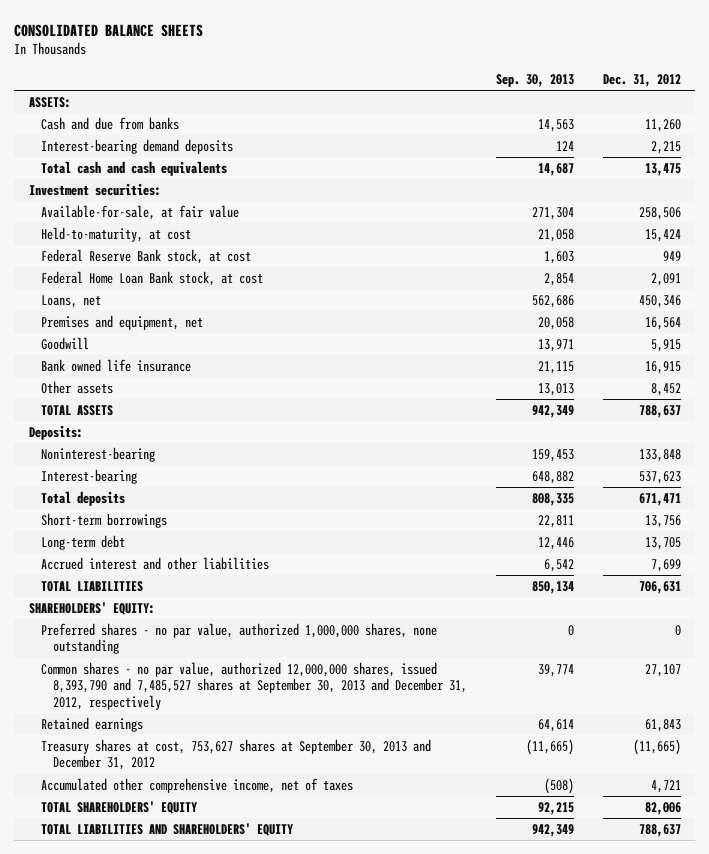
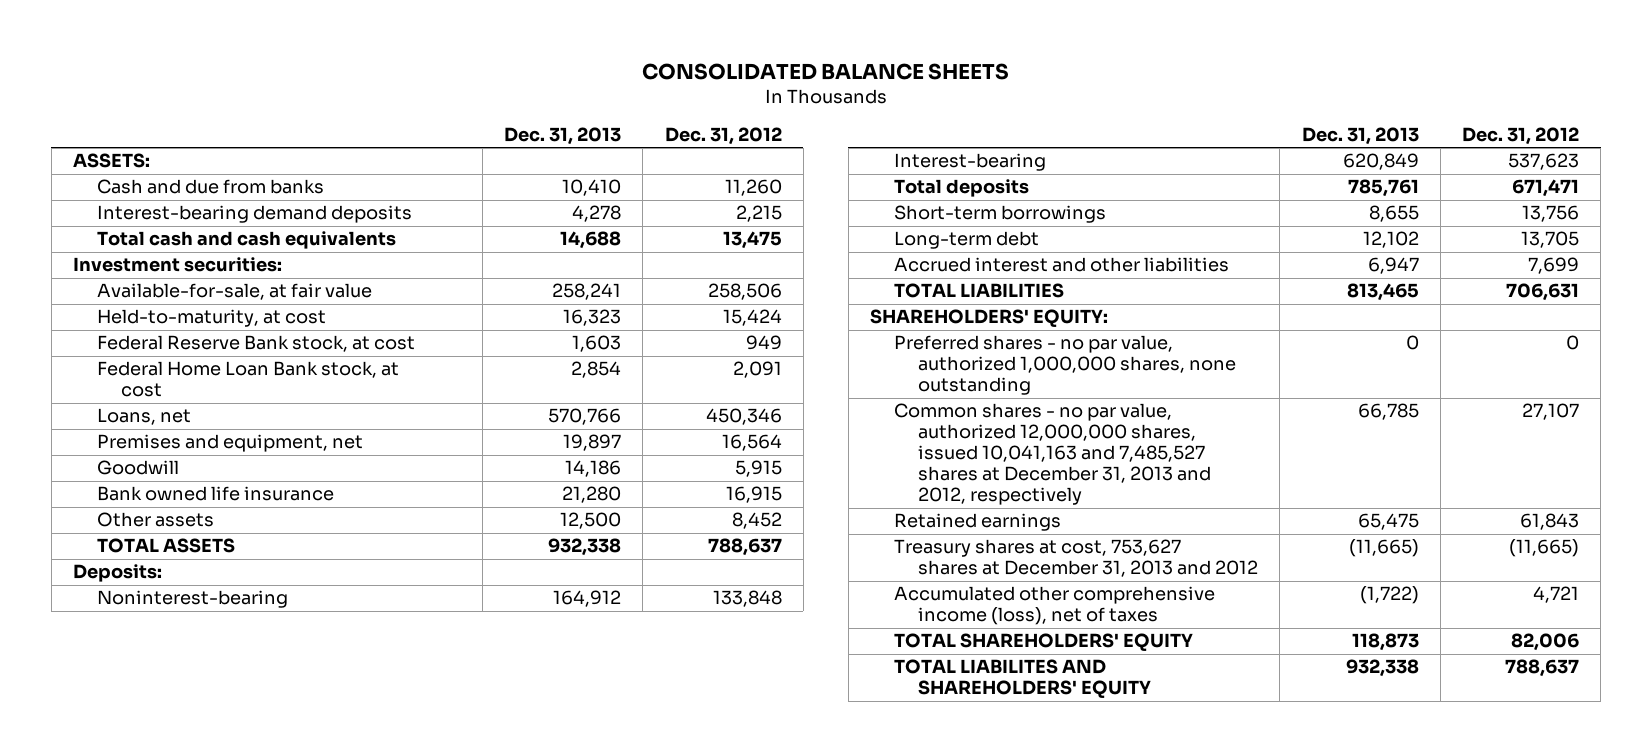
[495,74,574,88] Sep. 30, 2013 -> none
none -> [504,126,622,145] Dec. 31, 2013
[40,661,467,711] Common shares - no par value, authorized 12,000,000 shares, issued 8,393,790 and 7,485,527 shares at September 30, 2013 and December 31, 2012, respectively -> [894,403,1212,506] Common shares - no par value, authorized 12,000,000 shares, issued 10,041,163 and 7,485,527 shares at December 31, 2013 and 2012, respectively
[40,738,431,771] Treasury shares at cost, 753,627 shares at September 30, 2013 and December 31, 2012 -> [894,539,1259,578] Treasury shares at cost, 753,627 shares at December 31, 2013 and 2012
[40,777,353,793] Accumulated other comprehensive income, net of taxes -> [894,586,1216,626] Accumulated other comprehensive income (loss), net of taxes
[40,822,293,836] TOTAL LIABILITIES AND SHAREHOLDERS' EQUITY -> [894,659,1152,699] TOTAL LIABILITES AND SHAREHOLDERS' EQUITY

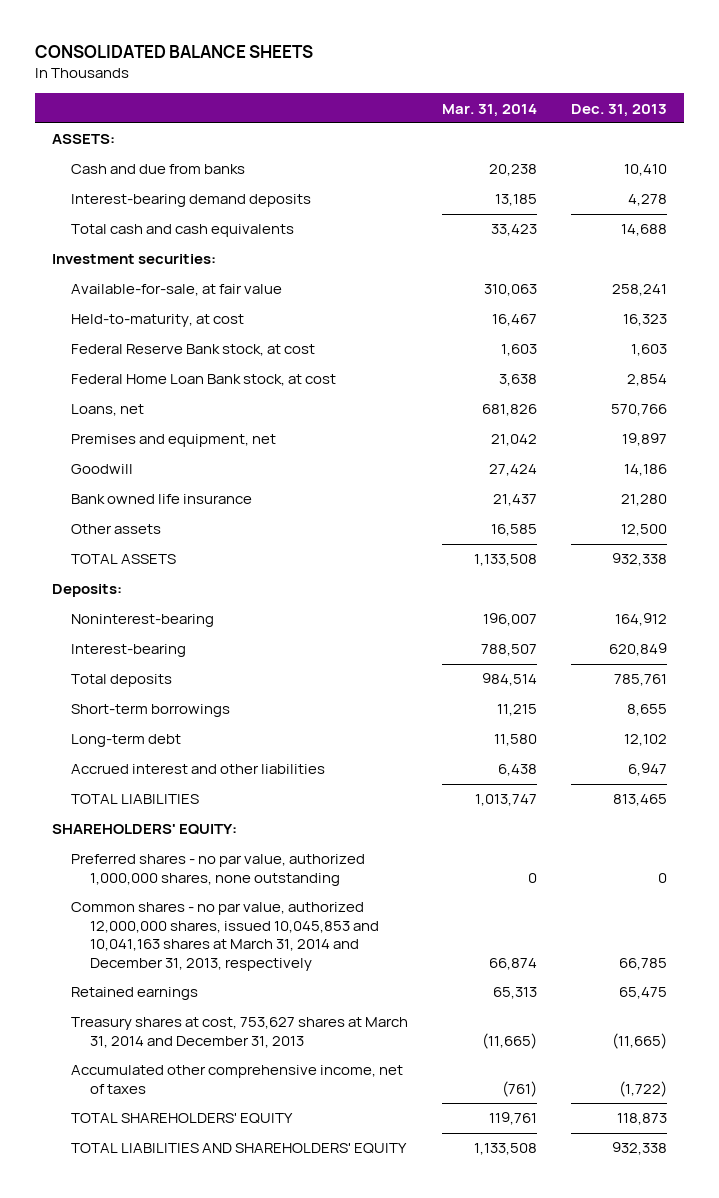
[664,126,782,145] Dec. 31, 2012 -> none
none -> [441,103,537,117] Mar. 31, 2014
[894,403,1212,506] Common shares - no par value, authorized 12,000,000 shares, issued 10,041,163 and 7,485,527 shares at December 31, 2013 and 2012, respectively -> [70,902,379,971] Common shares - no par value, authorized 12,000,000 shares, issued 10,045,853 and 10,041,163 shares at March 31, 2014 and December 31, 2013, respectively
[894,539,1259,578] Treasury shares at cost, 753,627 shares at December 31, 2013 and 2012 -> [70,1017,408,1048] Treasury shares at cost, 753,627 shares at March 31, 2014 and December 31, 2013
[894,586,1216,626] Accumulated other comprehensive income (loss), net of taxes -> [70,1065,403,1094] Accumulated other comprehensive income, net of taxes
[894,659,1152,699] TOTAL LIABILITES AND SHAREHOLDERS' EQUITY -> [70,1143,407,1155] TOTAL LIABILITIES AND SHAREHOLDERS' EQUITY

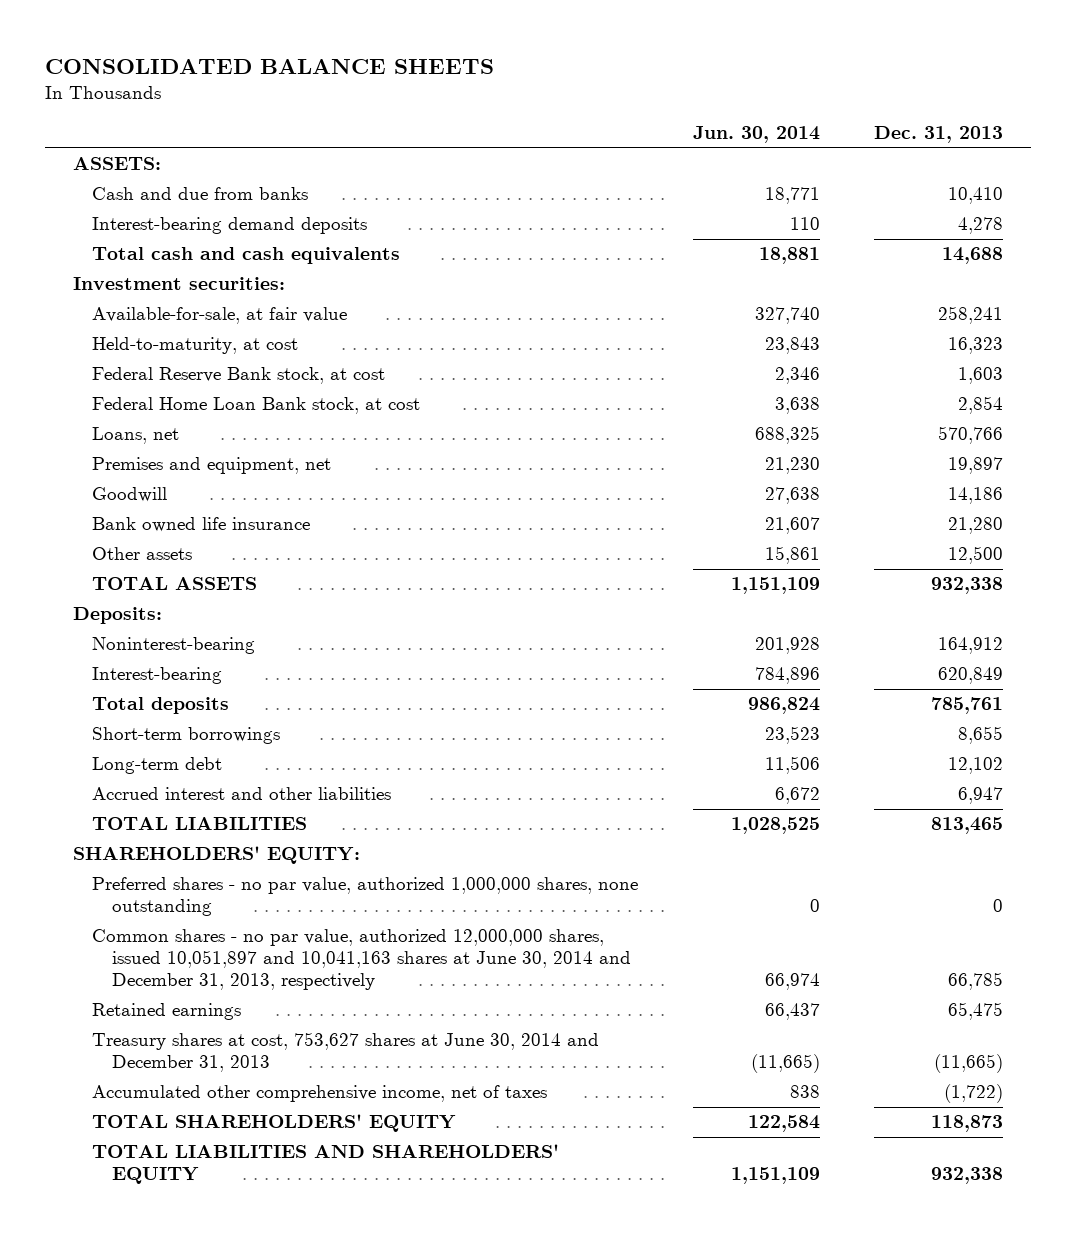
[441,103,537,117] Mar. 31, 2014 -> none
none -> [692,126,820,144] Jun. 30, 2014
[70,902,379,971] Common shares - no par value, authorized 12,000,000 shares, issued 10,045,853 and 10,041,163 shares at March 31, 2014 and December 31, 2013, respectively -> [92,929,631,991] Common shares - no par value, authorized 12,000,000 shares, issued 10,051,897 and 10,041,163 shares at June 30, 2014 and December 31, 2013, respectively
[70,1017,408,1048] Treasury shares at cost, 753,627 shares at March 31, 2014 and December 31, 2013 -> [92,1032,600,1073] Treasury shares at cost, 753,627 shares at June 30, 2014 and December 31, 2013

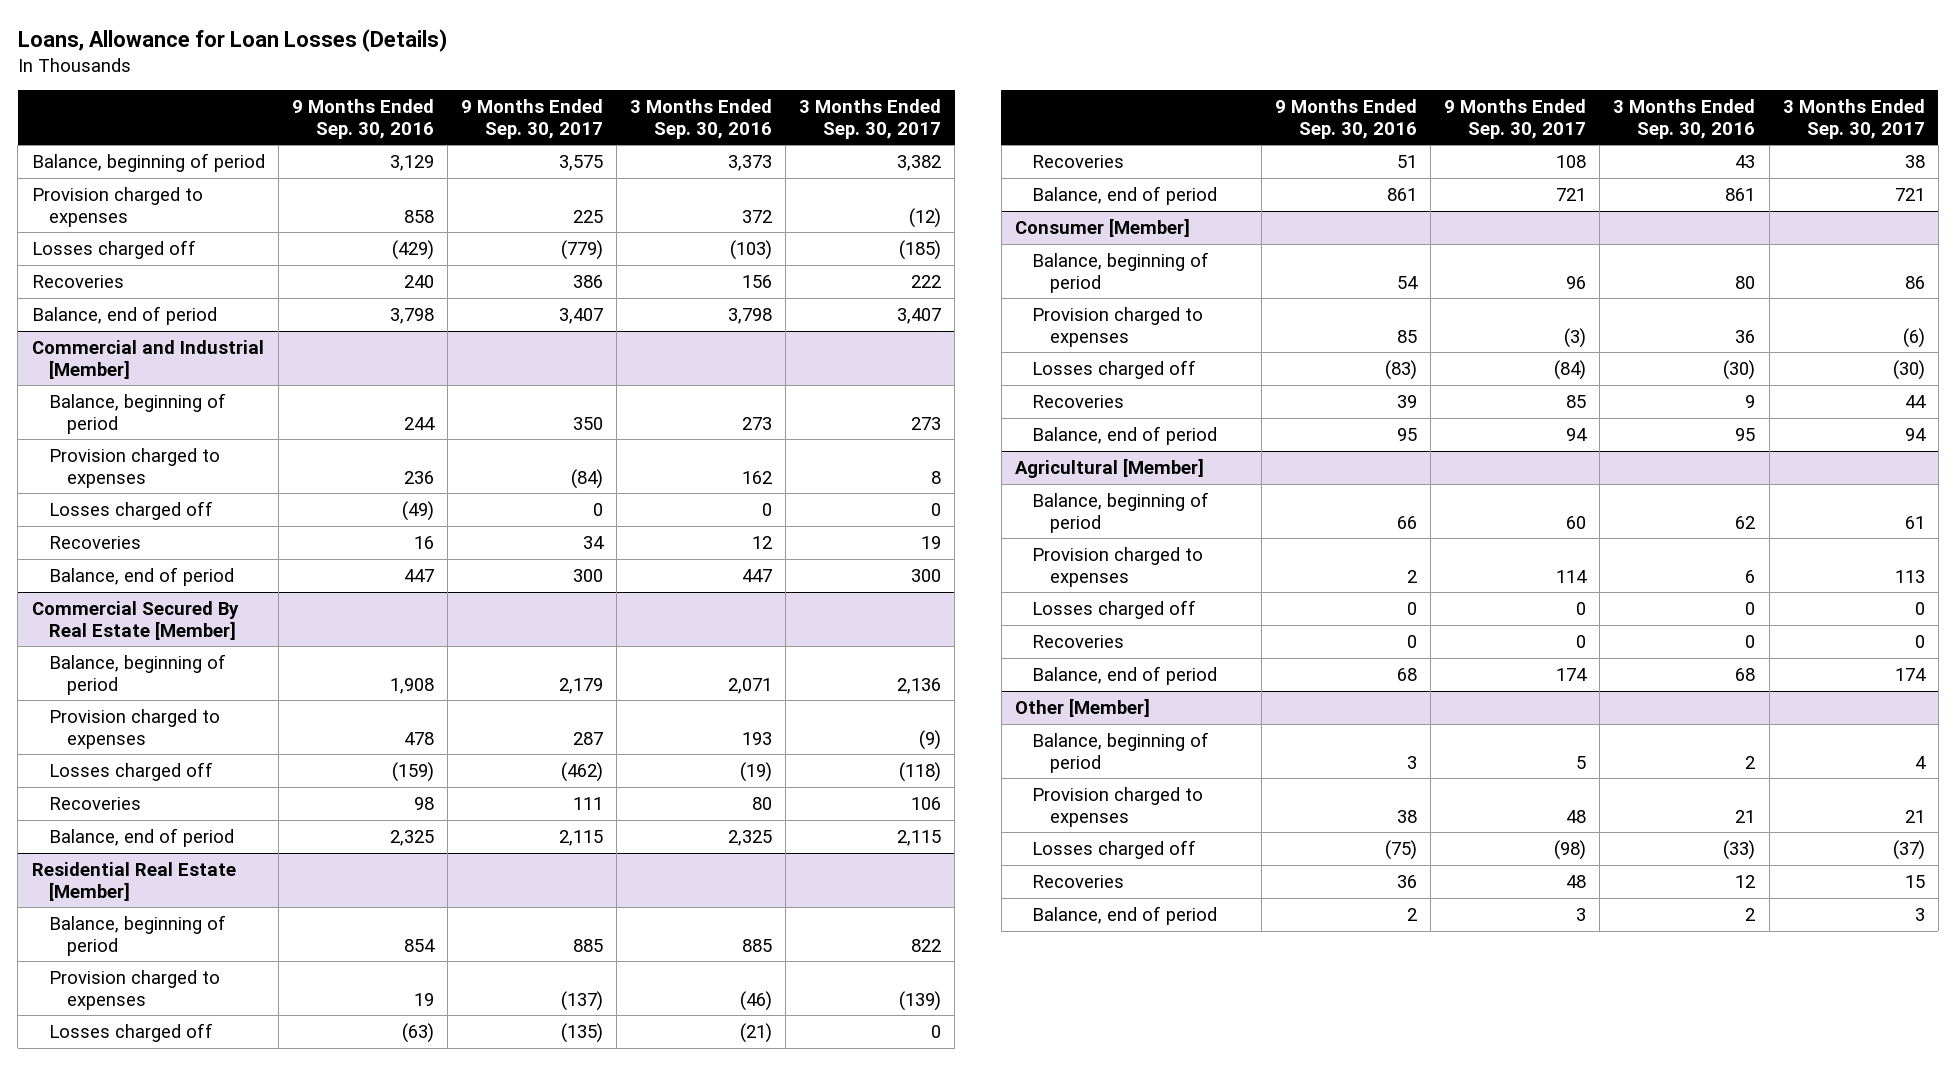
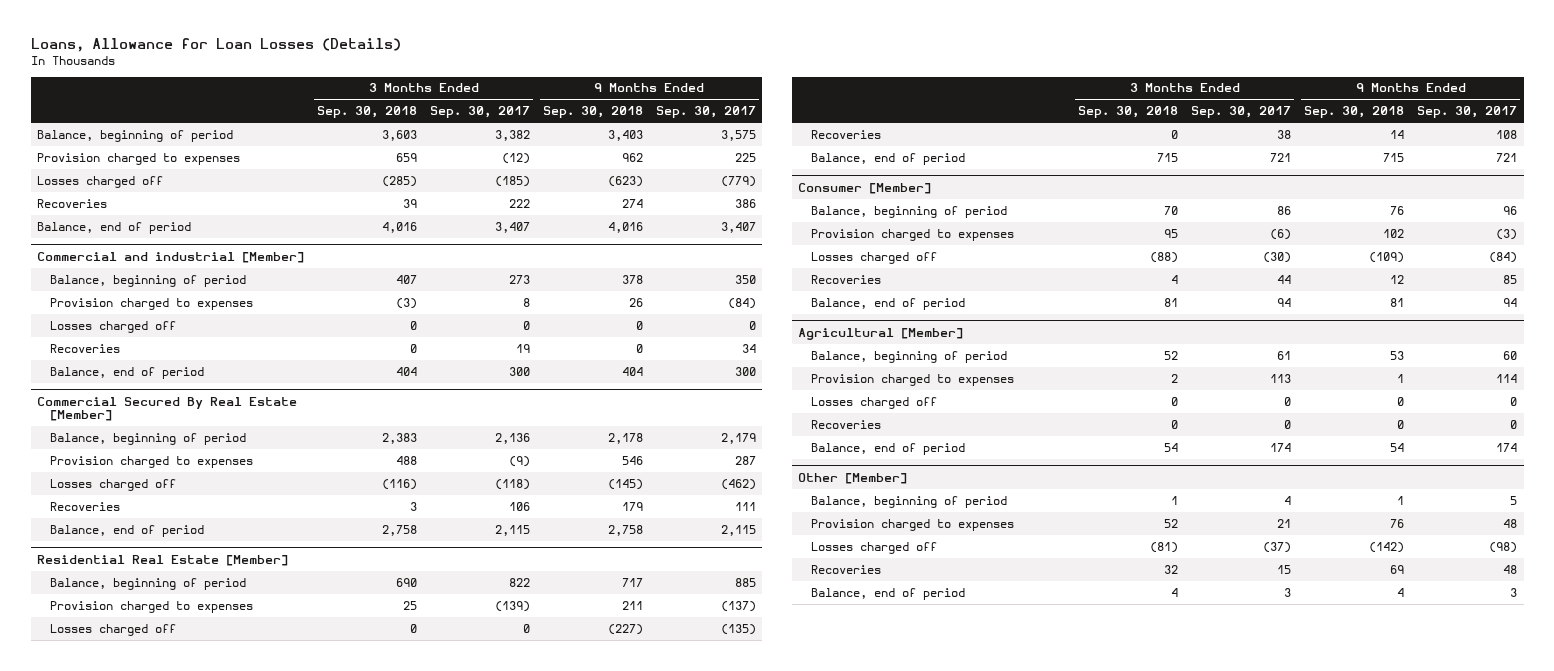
[291,99,434,139] 9 Months Ended Sep. 30, 2016 -> none
[630,99,773,139] 3 Months Ended Sep. 30, 2016 -> none
none -> [317,106,418,119] Sep. 30, 2018
none -> [542,106,643,119] Sep. 30, 2018
[31,339,264,379] Commercial and Industrial [Member] -> [37,251,305,263] Commercial and industrial [Member]

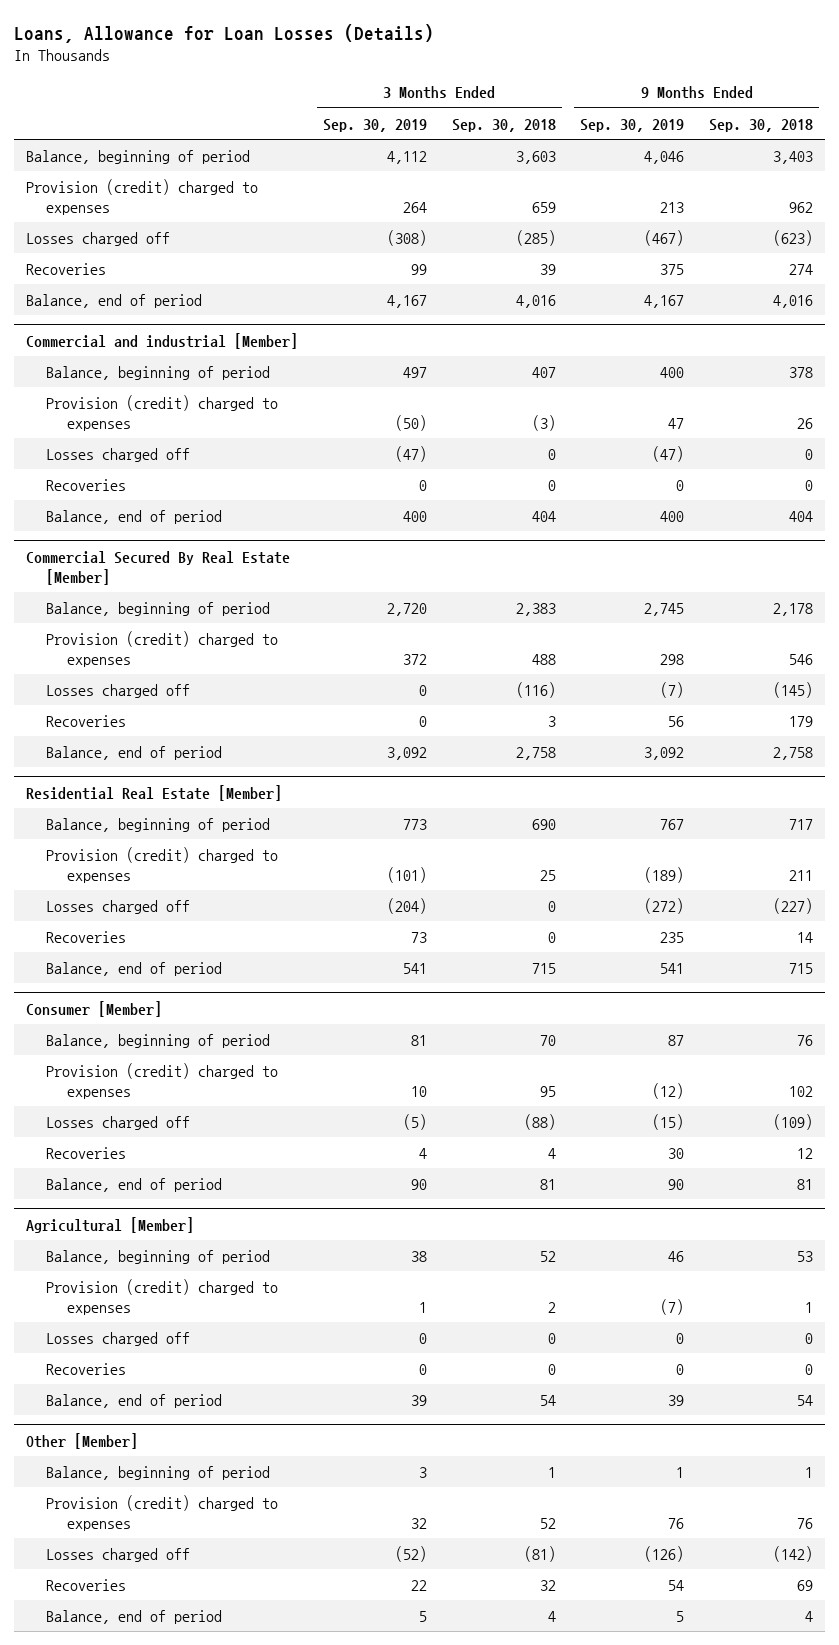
[430,106,531,119] Sep. 30, 2017 -> none
[655,106,756,119] Sep. 30, 2017 -> none
none -> [322,118,427,132] Sep. 30, 2019
none -> [580,118,685,132] Sep. 30, 2019
[37,152,241,165] Provision charged to expenses -> [26,178,259,215] Provision (credit) charged to expenses
[50,297,254,310] Provision charged to expenses -> [46,394,279,431] Provision (credit) charged to expenses
[50,455,254,468] Provision charged to expenses -> [46,630,279,667] Provision (credit) charged to expenses
[50,600,254,613] Provision charged to expenses -> [46,846,279,883] Provision (credit) charged to expenses
[811,228,1015,241] Provision charged to expenses -> [46,1062,279,1099] Provision (credit) charged to expenses
[811,373,1015,386] Provision charged to expenses -> [46,1278,279,1315] Provision (credit) charged to expenses
[811,518,1015,531] Provision charged to expenses -> [46,1494,279,1531] Provision (credit) charged to expenses

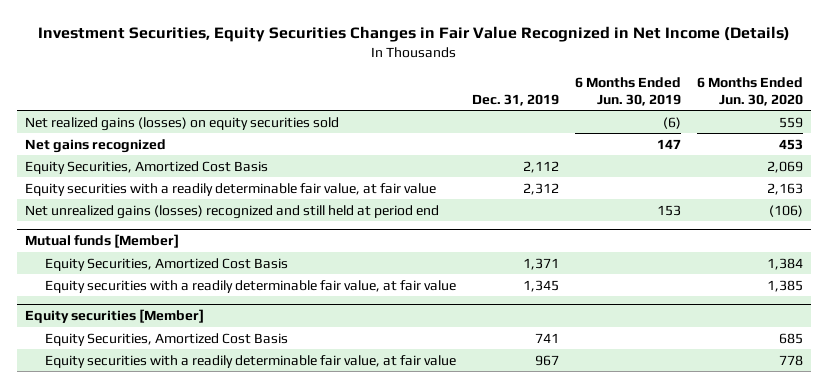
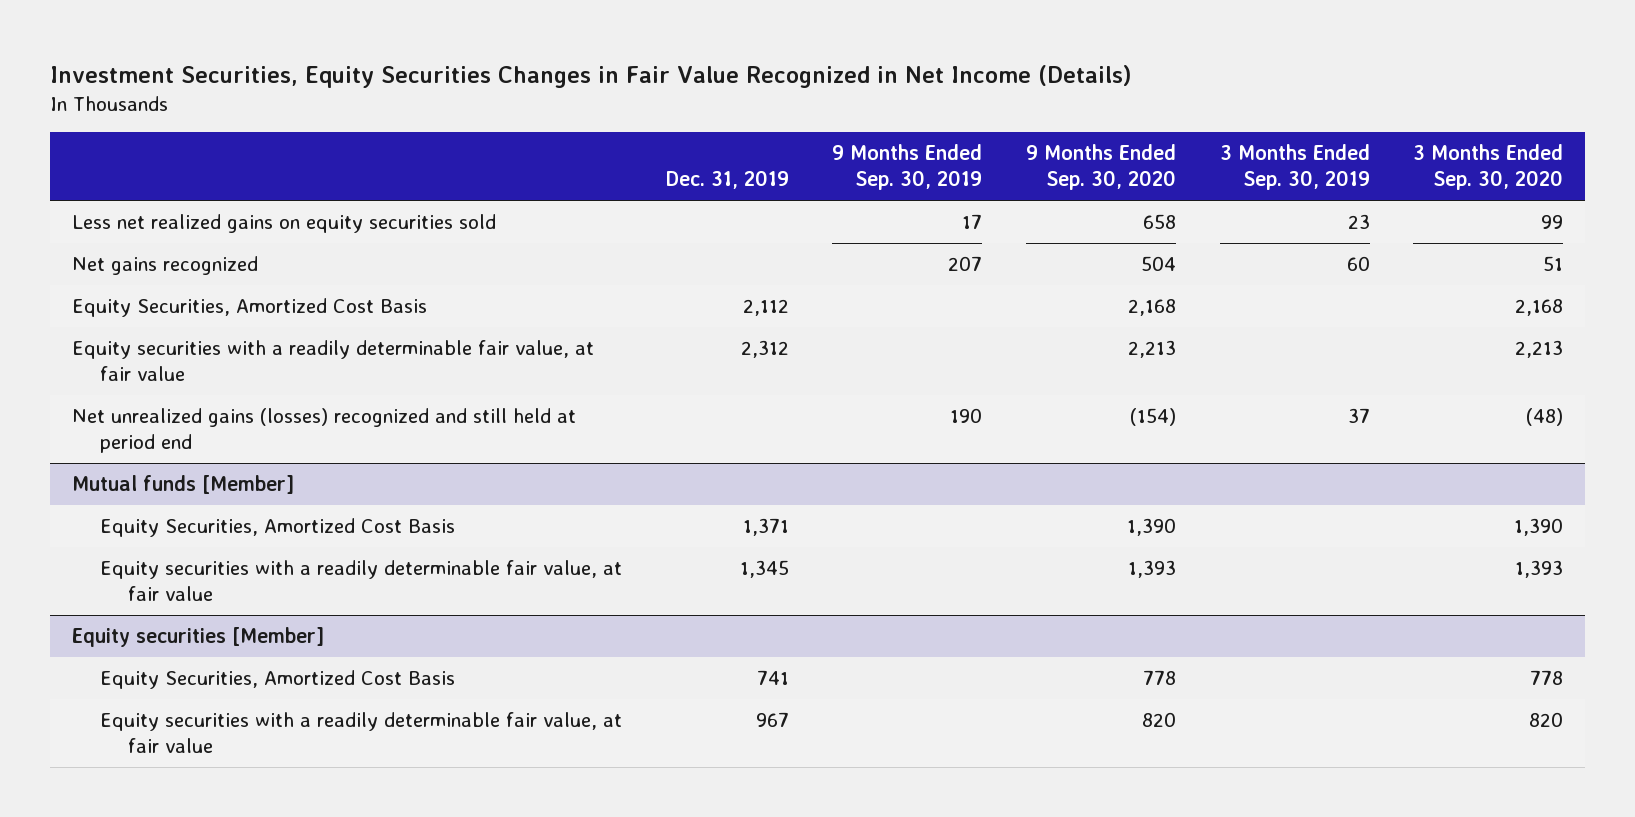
[575,76,682,106] 6 Months Ended Jun. 30, 2019 -> none
[697,76,804,106] 6 Months Ended Jun. 30, 2020 -> none
none -> [832,144,983,191] 9 Months Ended Sep. 30, 2019
none -> [1026,144,1177,191] 9 Months Ended Sep. 30, 2020
none -> [1219,144,1370,191] 3 Months Ended Sep. 30, 2019
none -> [1413,144,1564,191] 3 Months Ended Sep. 30, 2020
[24,116,339,131] Net realized gains (losses) on equity securities sold -> [72,214,497,234] Less net realized gains on equity securities sold

